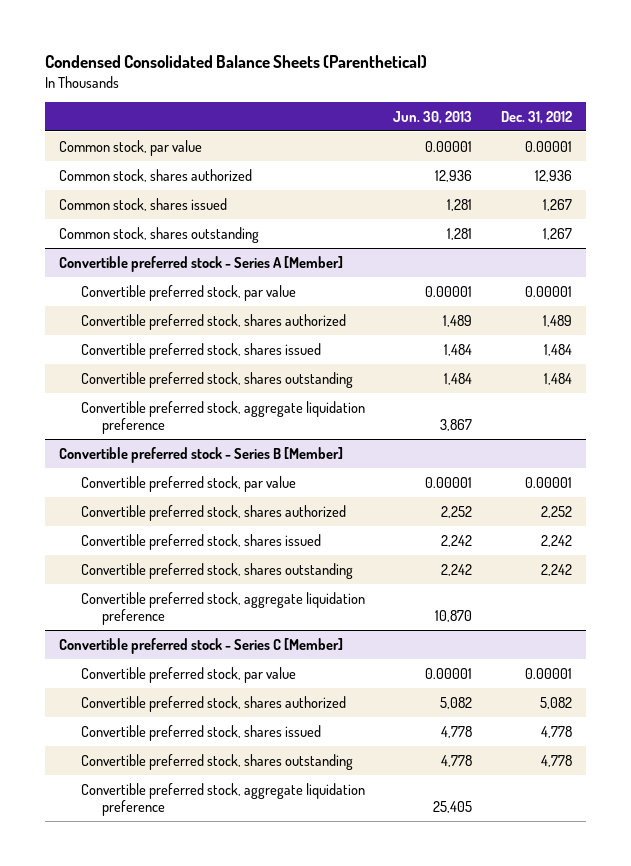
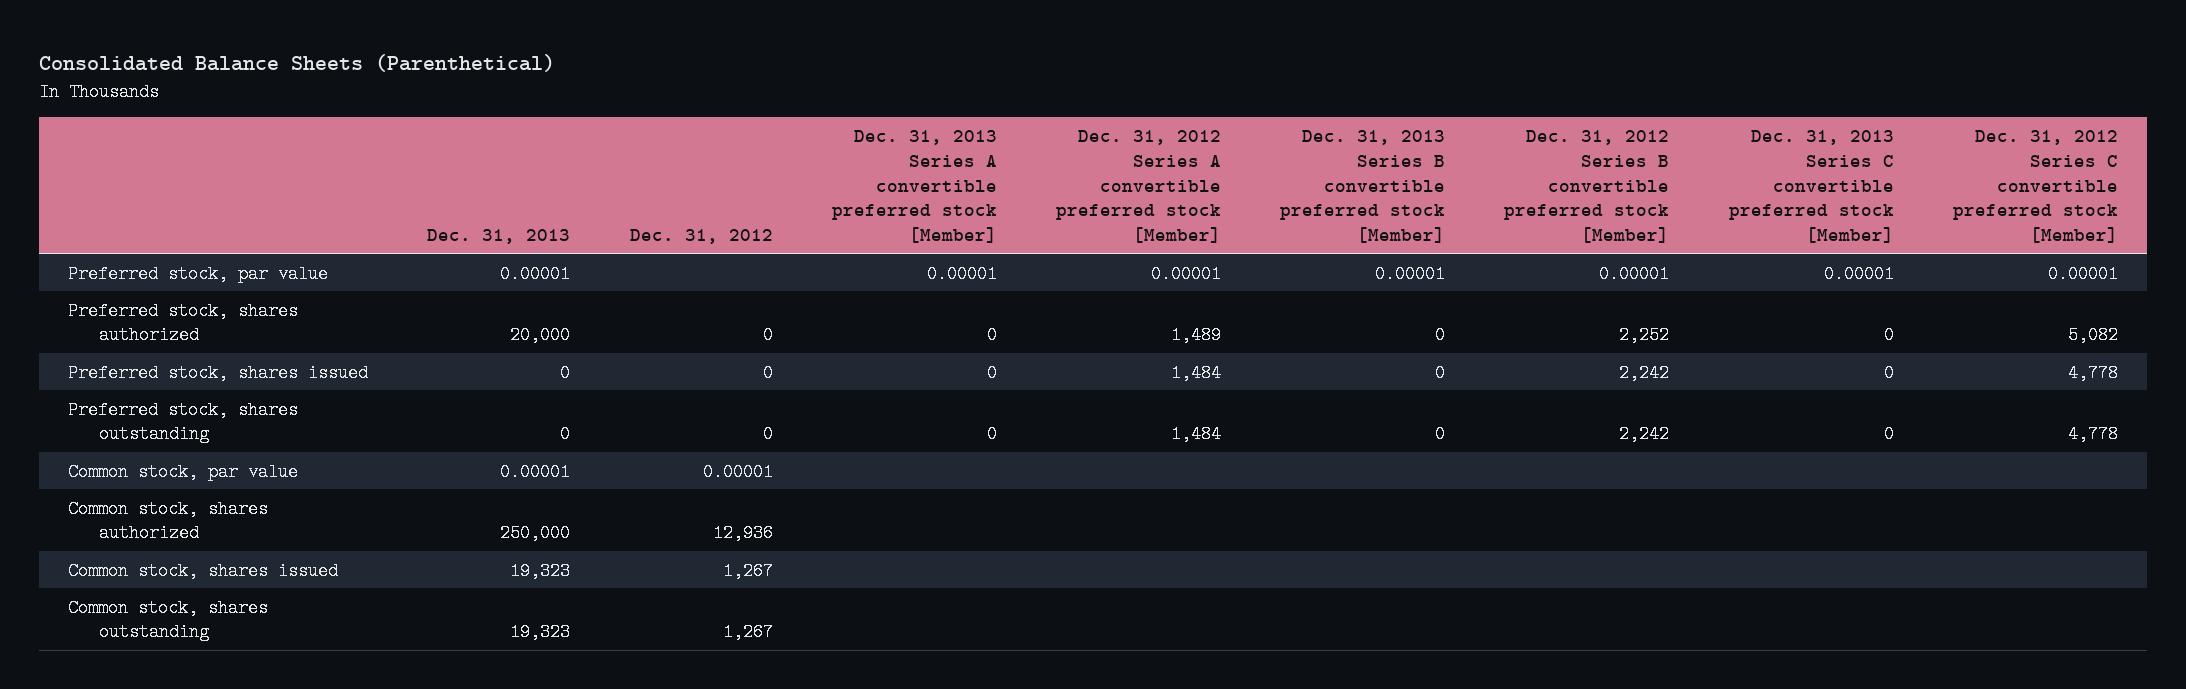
[44,54,427,68] Condensed Consolidated Balance Sheets (Parenthetical) -> [38,54,555,73] Consolidated Balance Sheets (Parenthetical)
[393,111,473,125] Jun. 30, 2013 -> none
none -> [427,229,571,245] Dec. 31, 2013
none -> [831,130,997,244] Dec. 31, 2013 Series A convertible preferred stock [Member]
none -> [1056,130,1222,244] Dec. 31, 2012 Series A convertible preferred stock [Member]
none -> [1280,130,1446,244] Dec. 31, 2013 Series B convertible preferred stock [Member]
none -> [1504,130,1670,244] Dec. 31, 2012 Series B convertible preferred stock [Member]
none -> [1728,130,1894,244] Dec. 31, 2013 Series C convertible preferred stock [Member]
none -> [1952,130,2118,244] Dec. 31, 2012 Series C convertible preferred stock [Member]
none -> [68,264,329,283] Preferred stock, par value
none -> [68,301,299,345] Preferred stock, shares authorized
none -> [68,363,369,382] Preferred stock, shares issued
none -> [68,400,299,444] Preferred stock, shares outstanding
[59,255,344,272] Convertible preferred stock - Series A [Member] -> none
[80,284,296,301] Convertible preferred stock, par value -> none
[80,313,346,330] Convertible preferred stock, shares authorized -> none
[80,342,321,359] Convertible preferred stock, shares issued -> none
[80,371,353,388] Convertible preferred stock, shares outstanding -> none
[80,400,365,435] Convertible preferred stock, aggregate liquidation preference -> none
[59,446,344,463] Convertible preferred stock - Series B [Member] -> none
[80,475,296,492] Convertible preferred stock, par value -> none
[80,504,346,521] Convertible preferred stock, shares authorized -> none
[80,533,321,550] Convertible preferred stock, shares issued -> none
[80,562,353,579] Convertible preferred stock, shares outstanding -> none
[80,591,365,626] Convertible preferred stock, aggregate liquidation preference -> none
[59,637,344,654] Convertible preferred stock - Series C [Member] -> none
[80,666,296,683] Convertible preferred stock, par value -> none
[80,695,346,712] Convertible preferred stock, shares authorized -> none
[80,724,321,741] Convertible preferred stock, shares issued -> none
[80,753,353,770] Convertible preferred stock, shares outstanding -> none
[80,782,365,817] Convertible preferred stock, aggregate liquidation preference -> none

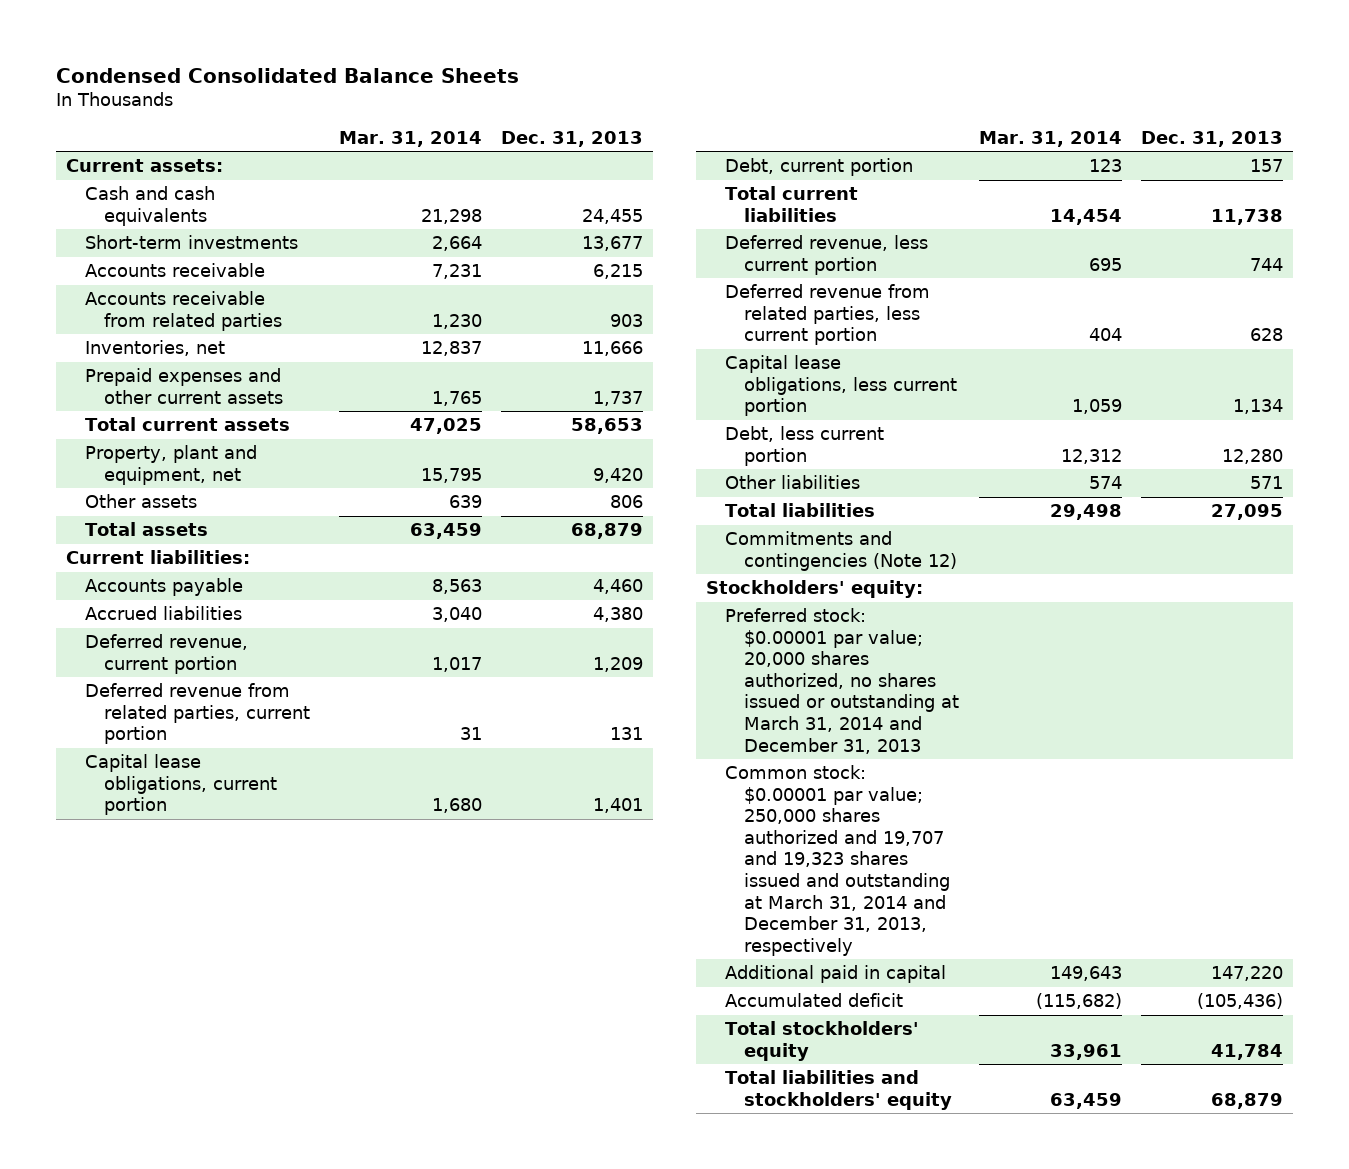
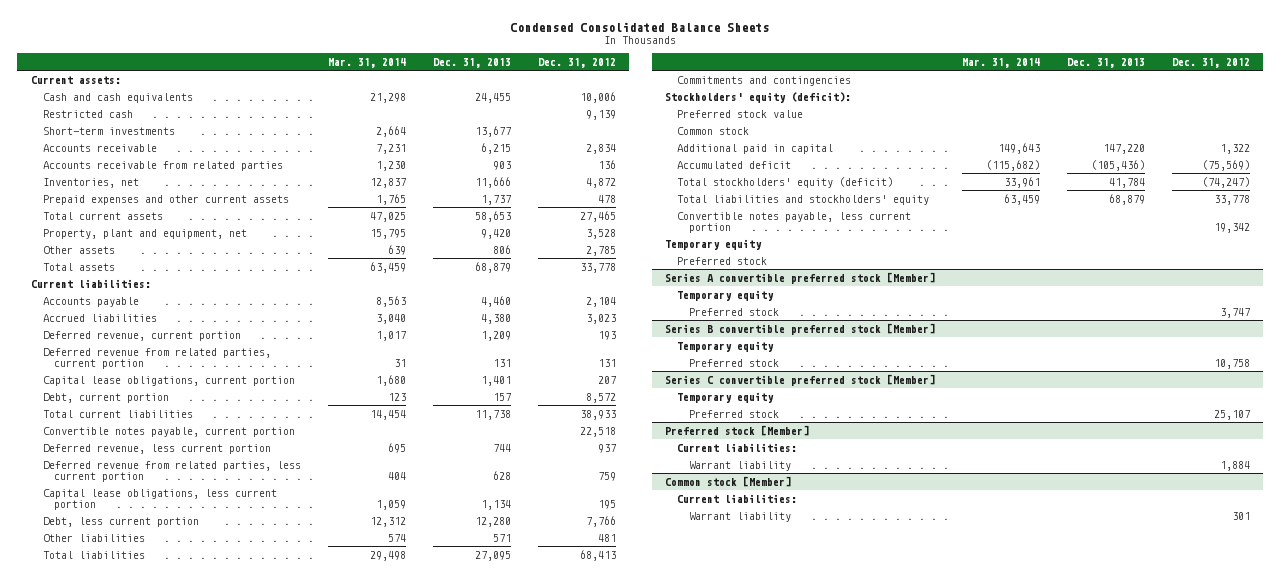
none -> [537,58,616,69] Dec. 31, 2012
none -> [42,109,133,118] Restricted cash
none -> [42,426,295,437] Convertible notes payable, current portion
[725,531,958,571] Commitments and contingencies (Note 12) -> [677,75,852,86] Commitments and contingencies
[705,580,923,599] Stockholders' equity: -> [665,91,852,103] Stockholders' equity (deficit):
[725,608,960,754] Preferred stock: $0.00001 par value; 20,000 shares authorized, no shares issued or outstanding at March 31, 2014 and December 31, 2013 -> [677,109,804,118] Preferred stock value
[725,765,951,956] Common stock: $0.00001 par value; 250,000 shares authorized and 19,707 and 19,323 shares issued and outstanding at March 31, 2014 and December 31, 2013, respectively -> [677,126,750,135] Common stock
[725,1021,920,1061] Total stockholders' equity -> [677,176,894,188] Total stockholders' equity (deficit)
none -> [677,211,912,233] Convertible notes payable, less current portion
none -> [665,238,763,250] Temporary equity
none -> [677,256,768,265] Preferred stock
none -> [665,271,936,284] Series A convertible preferred stock [Member]
none -> [677,289,775,301] Temporary equity
none -> [688,307,779,316] Preferred stock
none -> [665,322,936,335] Series B convertible preferred stock [Member]
none -> [677,340,775,352] Temporary equity
none -> [688,358,779,367] Preferred stock
none -> [665,373,936,386] Series C convertible preferred stock [Member]
none -> [677,391,775,403] Temporary equity
none -> [688,409,779,418] Preferred stock
none -> [665,424,810,436] Preferred stock [Member]
none -> [677,442,798,452] Current liabilities:
none -> [688,460,791,471] Warrant liability
none -> [665,475,792,487] Common stock [Member]
none -> [677,493,798,503] Current liabilities:
none -> [688,511,791,522] Warrant liability

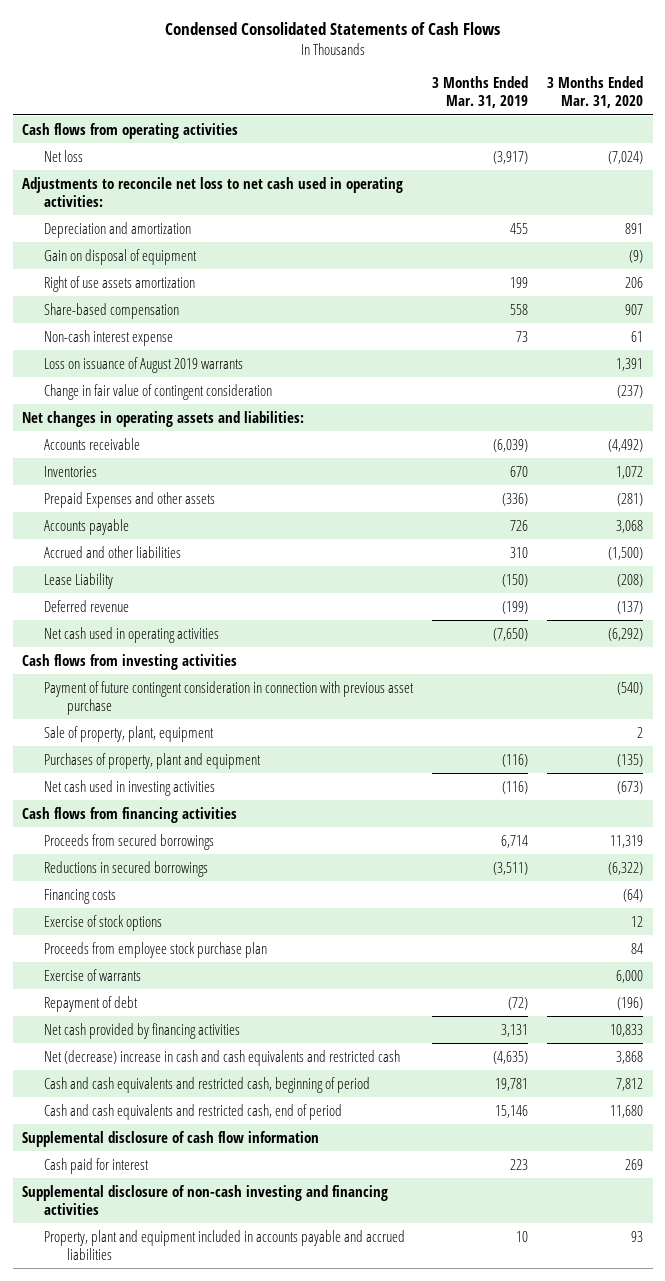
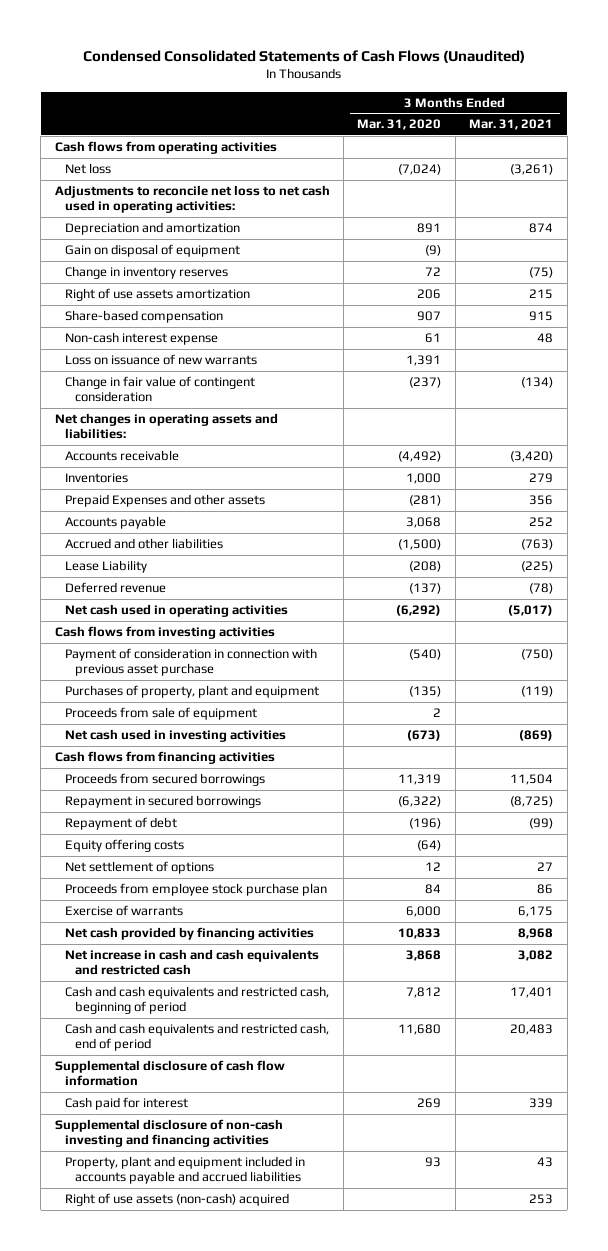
[164,22,500,36] Condensed Consolidated Statements of Cash Flows -> [82,49,525,63] Condensed Consolidated Statements of Cash Flows (Unaudited)
[432,76,529,109] 3 Months Ended Mar. 31, 2019 -> none
none -> [469,119,554,131] Mar. 31, 2021
none -> [64,266,228,280] Change in inventory reserves
[44,356,244,373] Loss on issuance of August 2019 warrants -> [64,354,257,366] Loss on issuance of new warrants
[616,465,644,479] 1,072 -> [406,473,442,485] 1,000
[44,725,215,742] Sale of property, plant, equipment -> none
[44,680,415,715] Payment of future contingent consideration in connection with previous asset purchase -> [64,648,317,677] Payment of consideration in connection with previous asset purchase
none -> [64,707,257,721] Proceeds from sale of equipment
[44,888,117,904] Financing costs -> none
[44,914,163,931] Exercise of stock options -> none
[44,860,209,877] Reductions in secured borrowings -> [64,795,261,809] Repayment in secured borrowings
[44,995,139,1012] Repayment of debt -> [64,817,177,831] Repayment of debt
none -> [64,839,184,853] Equity offering costs
none -> [64,861,214,875] Net settlement of options
[44,1049,401,1066] Net (decrease) increase in cash and cash equivalents and restricted cash -> [64,949,319,976] Net increase in cash and cash equivalents and restricted cash
none -> [64,1193,289,1207] Right of use assets (non-cash) acquired

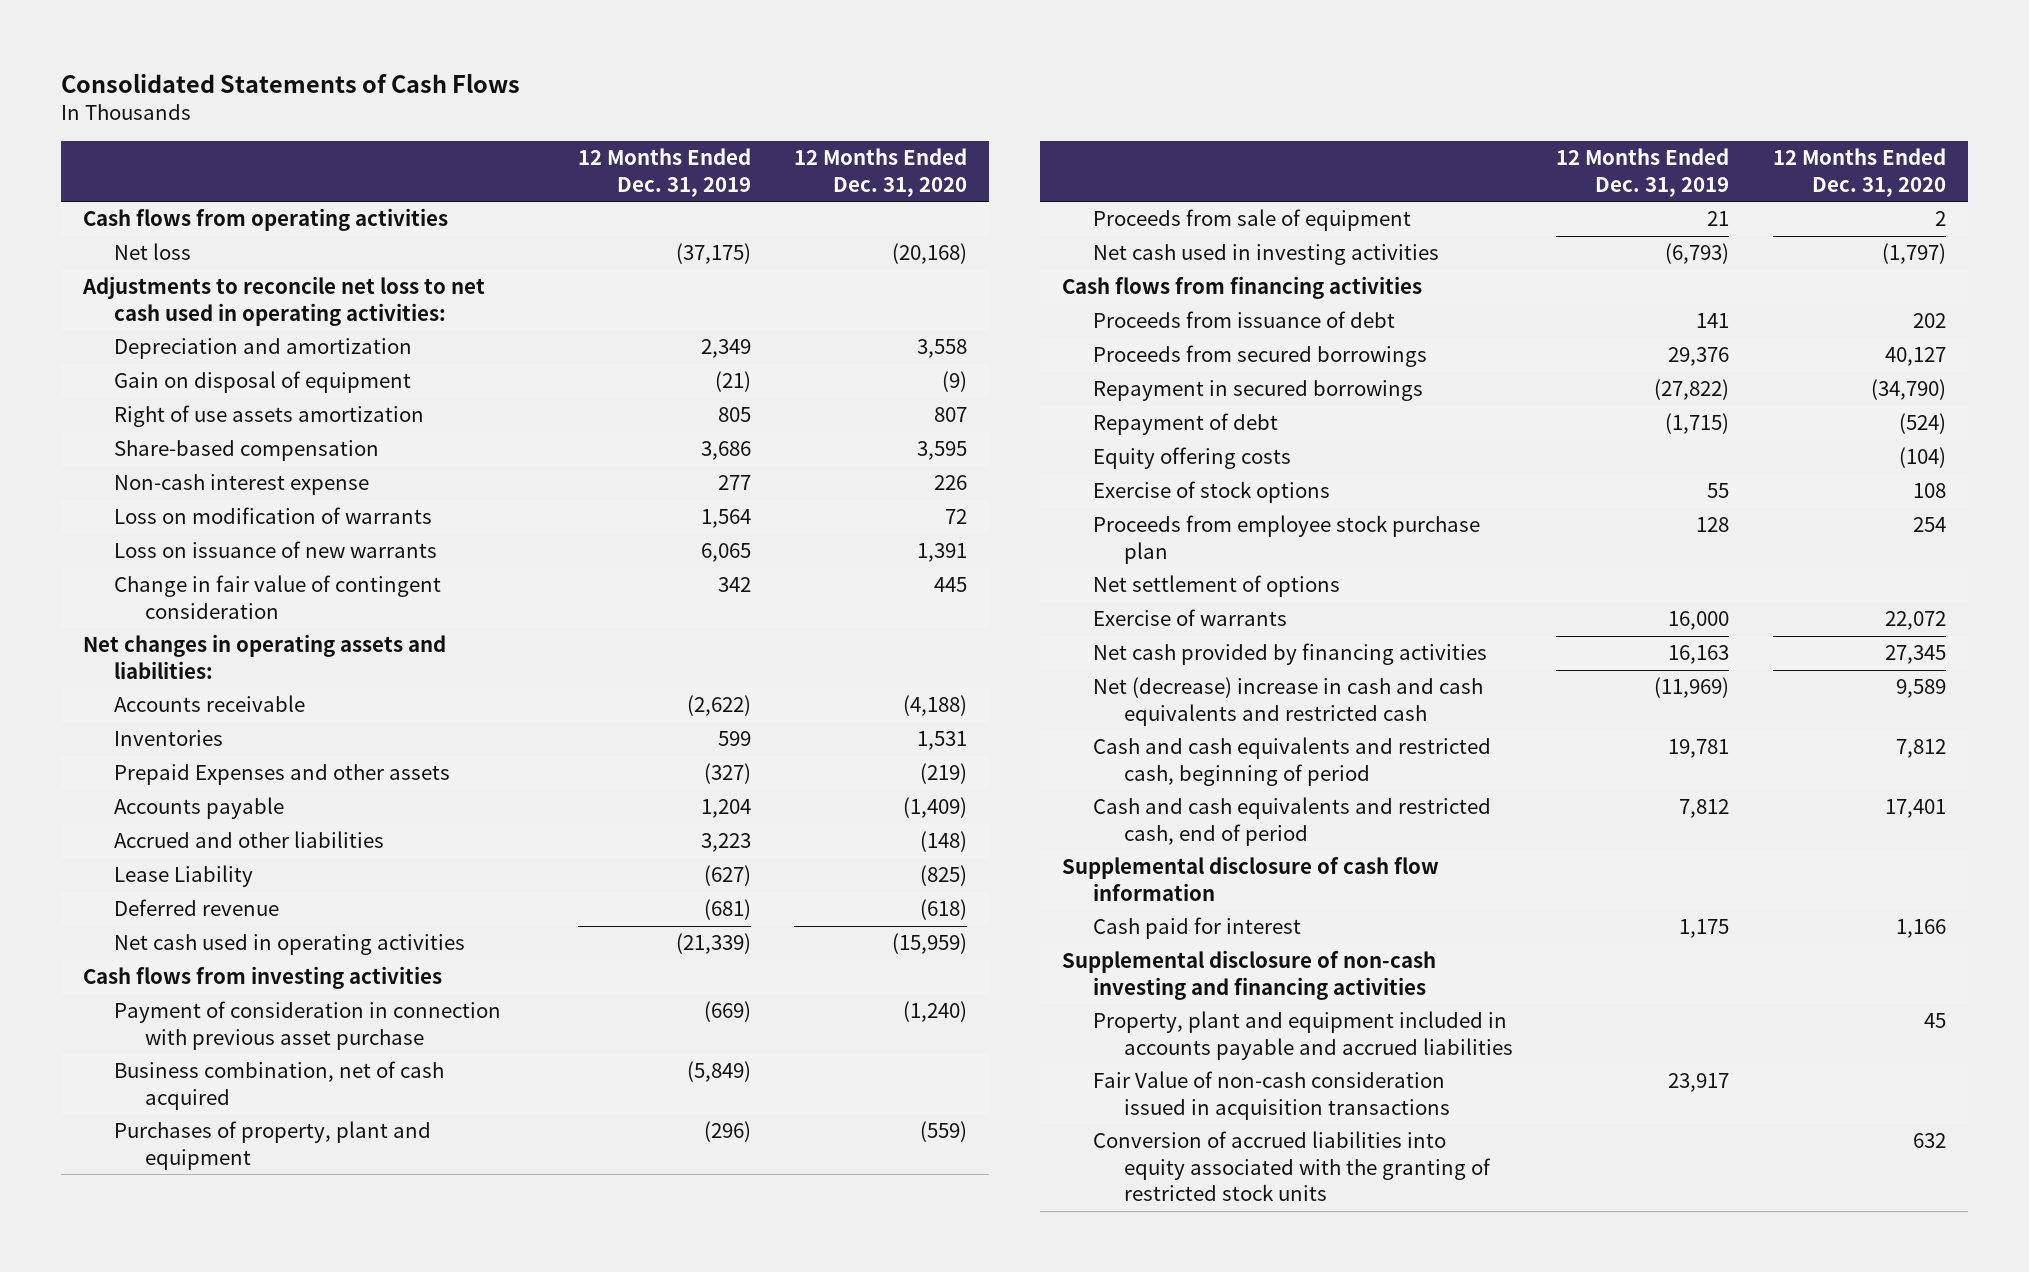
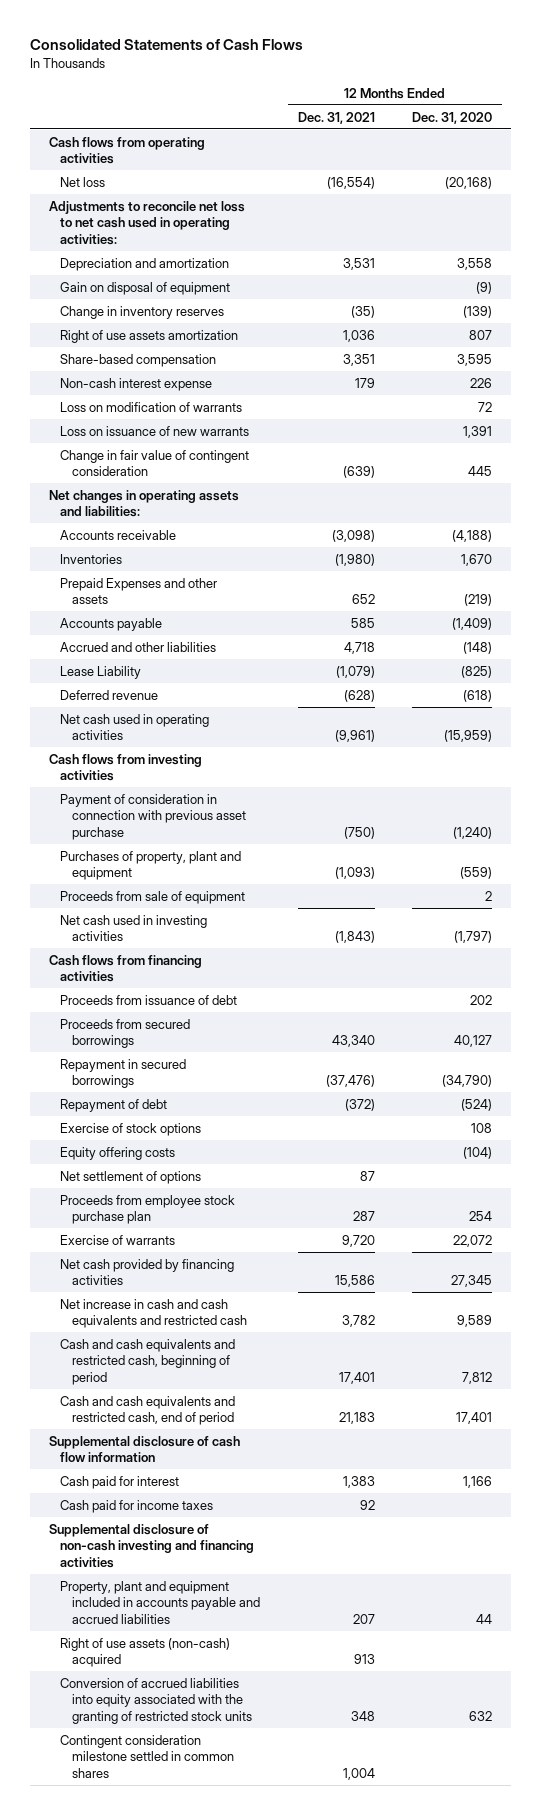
[577,148,751,197] 12 Months Ended Dec. 31, 2019 -> none
none -> [297,111,375,124] Dec. 31, 2021
none -> [60,305,225,319] Change in inventory reserves
[916,731,967,751] 1,531 -> [461,553,493,566] 1,670
[113,1061,444,1110] Business combination, net of cash acquired -> none
[1092,447,1291,470] Equity offering costs -> [60,1146,176,1160] Equity offering costs
[1092,515,1480,564] Proceeds from employee stock purchase plan -> [60,1194,236,1225] Proceeds from employee stock purchase plan
[1092,677,1483,726] Net (decrease) increase in cash and cash equivalents and restricted cash -> [60,1298,247,1329] Net increase in cash and cash equivalents and restricted cash
none -> [60,1499,214,1513] Cash paid for income taxes
[1092,1071,1450,1120] Fair Value of non-cash consideration issued in acquisition transactions -> none
[1923,1013,1946,1029] 45 -> [476,1614,493,1625] 44
none -> [60,1637,231,1668] Right of use assets (non-cash) acquired
none -> [60,1734,234,1779] Contingent consideration milestone settled in common shares

